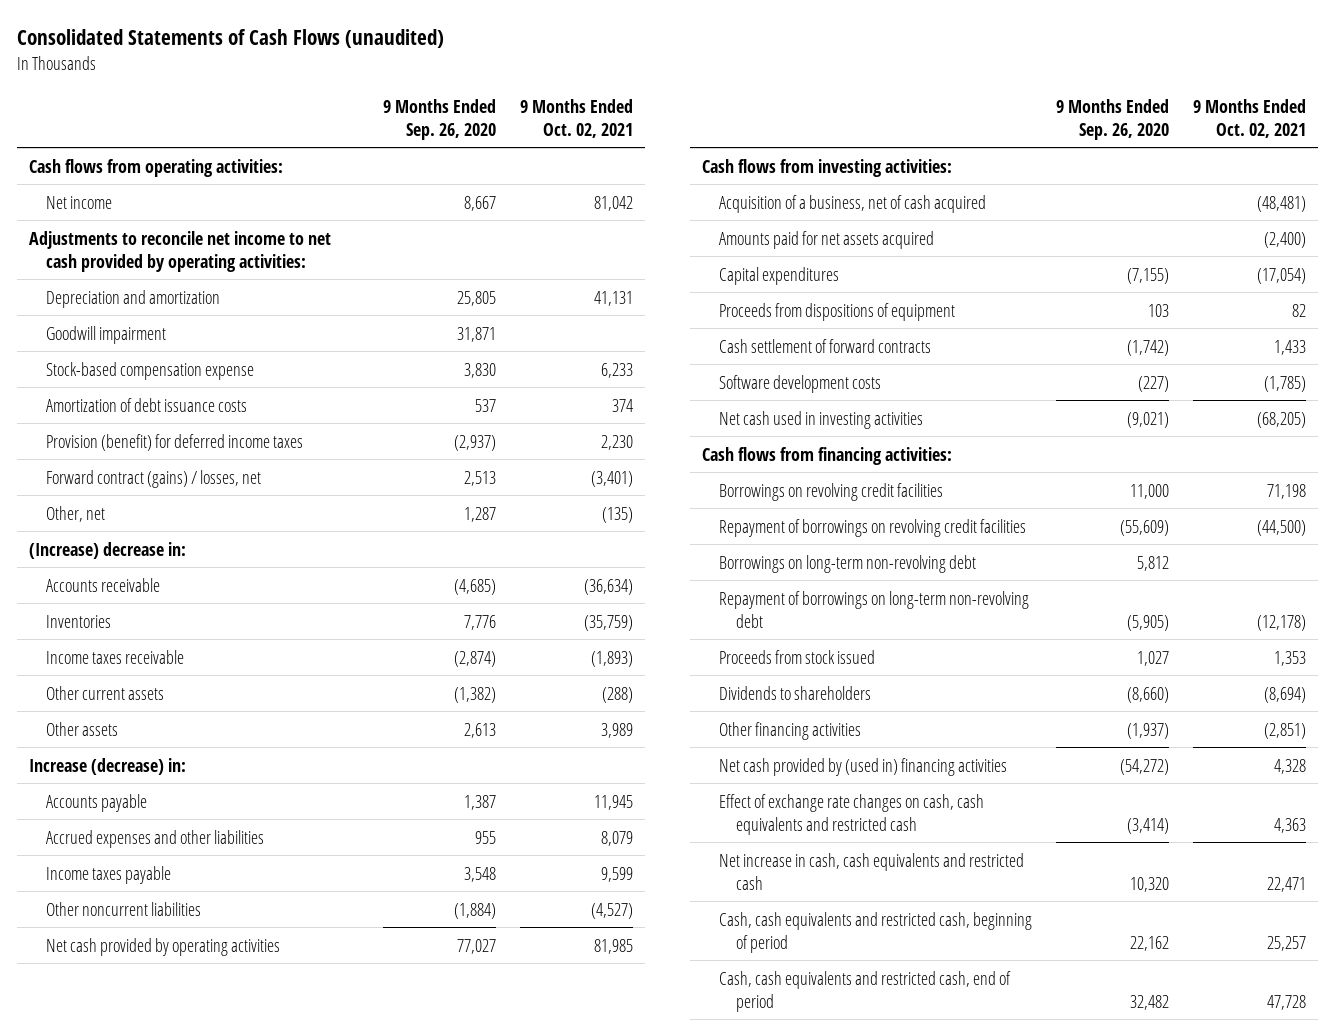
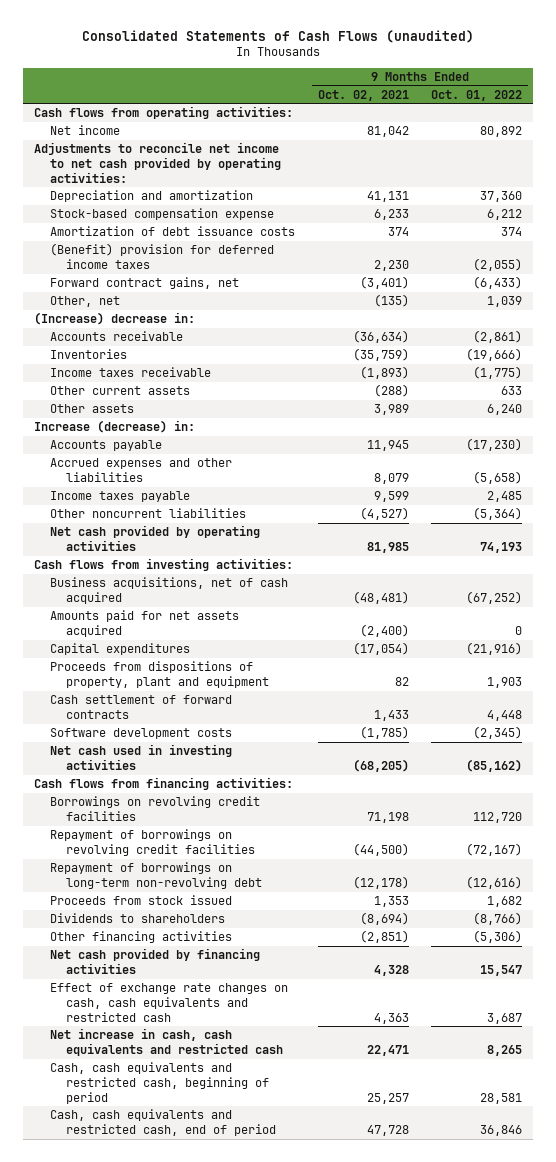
[382,98,496,140] 9 Months Ended Sep. 26, 2020 -> none
none -> [430,89,522,101] Oct. 01, 2022
[45,325,166,344] Goodwill impairment -> none
[45,433,303,451] Provision (benefit) for deferred income taxes -> [50,243,275,269] (Benefit) provision for deferred income taxes
[45,469,261,488] Forward contract (gains) / losses, net -> [50,277,240,290] Forward contract gains, net
[719,194,987,213] Acquisition of a business, net of cash acquired -> [50,577,289,604] Business acquisitions, net of cash acquired
[719,302,956,321] Proceeds from dispositions of equipment -> [50,661,269,688] Proceeds from dispositions of property, plant and equipment
[719,554,977,573] Borrowings on long-term non-revolving debt -> none
[719,757,1008,776] Net cash provided by (used in) financing activities -> [50,948,261,974] Net cash provided by financing activities

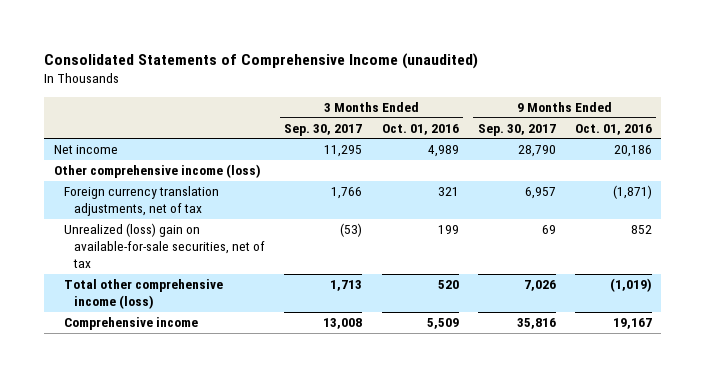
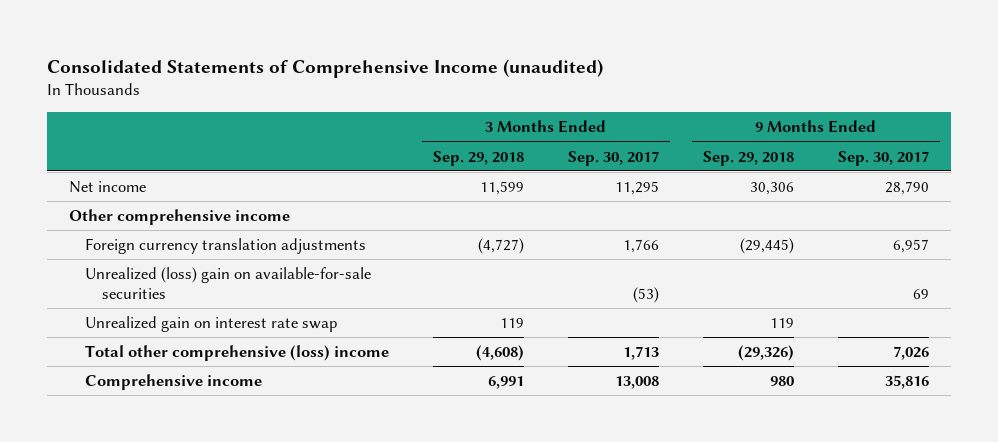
[381,123,459,135] Oct. 01, 2016 -> none
[574,123,652,135] Oct. 01, 2016 -> none
none -> [433,150,525,166] Sep. 29, 2018
none -> [702,150,794,166] Sep. 29, 2018
[53,164,261,179] Other comprehensive income (loss) -> [68,209,290,226] Other comprehensive income
[64,186,220,217] Foreign currency translation adjustments, net of tax -> [85,238,367,255] Foreign currency translation adjustments
[64,223,266,269] Unrealized (loss) gain on available-for-sale securities, net of tax -> [85,267,372,299] Unrealized (loss) gain on available-for-sale securities
none -> [85,316,339,333] Unrealized gain on interest rate swap
[64,279,224,310] Total other comprehensive income (loss) -> [85,345,390,362] Total other comprehensive (loss) income

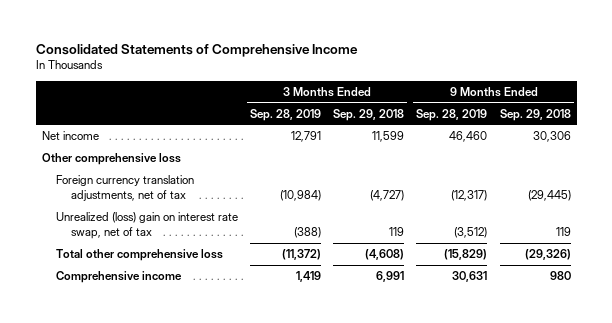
[46,58,603,78] Consolidated Statements of Comprehensive Income (unaudited) -> [35,43,358,57] Consolidated Statements of Comprehensive Income
[568,150,660,166] Sep. 30, 2017 -> none
[837,150,929,166] Sep. 30, 2017 -> none
none -> [250,108,322,121] Sep. 28, 2019
none -> [416,108,488,121] Sep. 28, 2019
[85,267,372,299] Unrealized (loss) gain on available-for-sale securities -> none
[68,209,290,226] Other comprehensive income -> [41,153,181,166] Other comprehensive loss
[85,238,367,255] Foreign currency translation adjustments -> [56,175,195,201] Foreign currency translation adjustments, net of tax
[85,316,339,333] Unrealized gain on interest rate swap -> [56,212,239,239] Unrealized (loss) gain on interest rate swap, net of tax
[85,345,390,362] Total other comprehensive (loss) income -> [56,249,224,262] Total other comprehensive loss

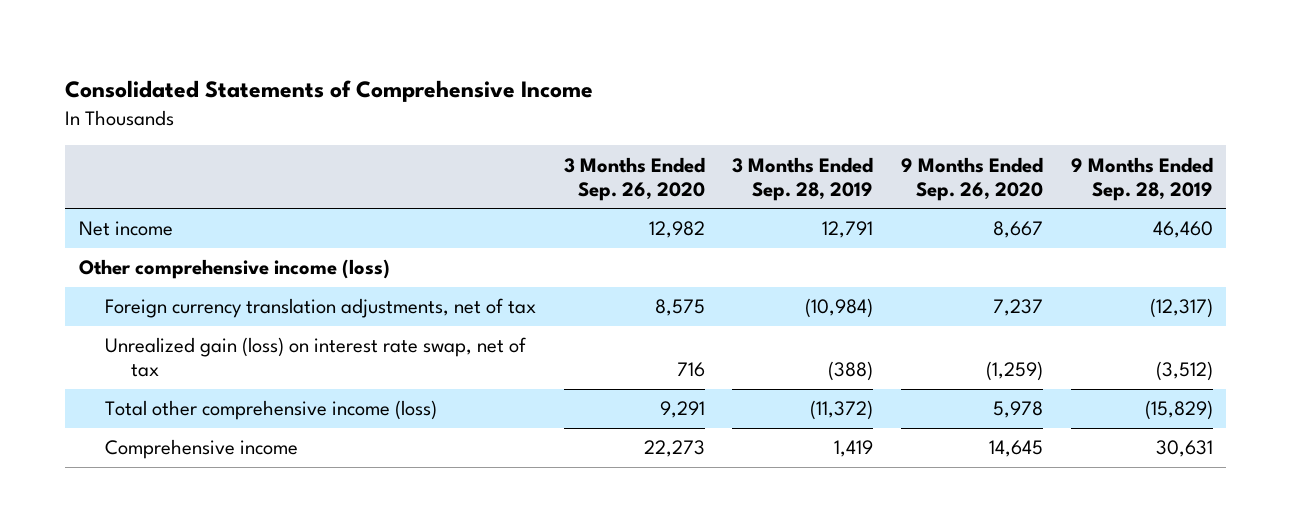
[333,108,405,121] Sep. 29, 2018 -> none
[499,108,571,121] Sep. 29, 2018 -> none
none -> [563,156,705,201] 3 Months Ended Sep. 26, 2020
none -> [900,156,1043,201] 9 Months Ended Sep. 26, 2020
[41,153,181,166] Other comprehensive loss -> [78,259,390,280] Other comprehensive income (loss)
[56,212,239,239] Unrealized (loss) gain on interest rate swap, net of tax -> [105,337,527,378] Unrealized gain (loss) on interest rate swap, net of tax
[56,249,224,262] Total other comprehensive loss -> [105,400,438,421] Total other comprehensive income (loss)

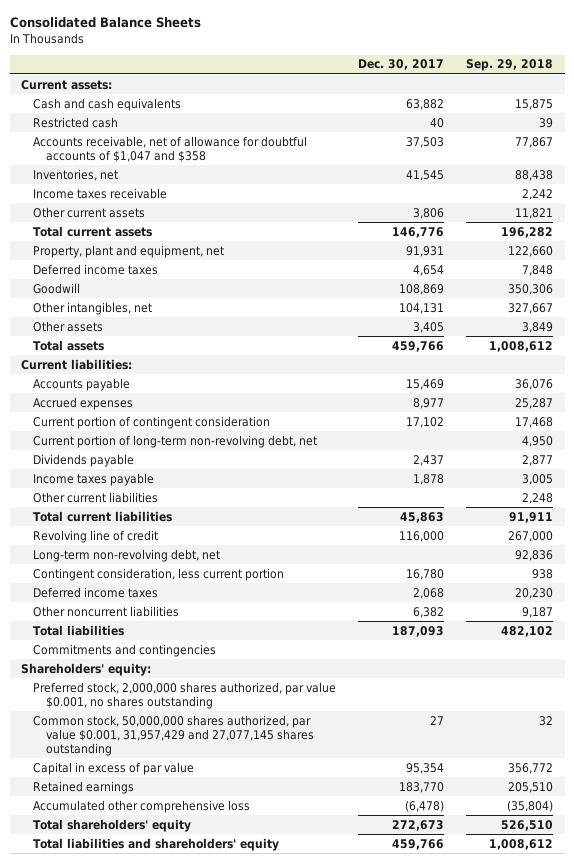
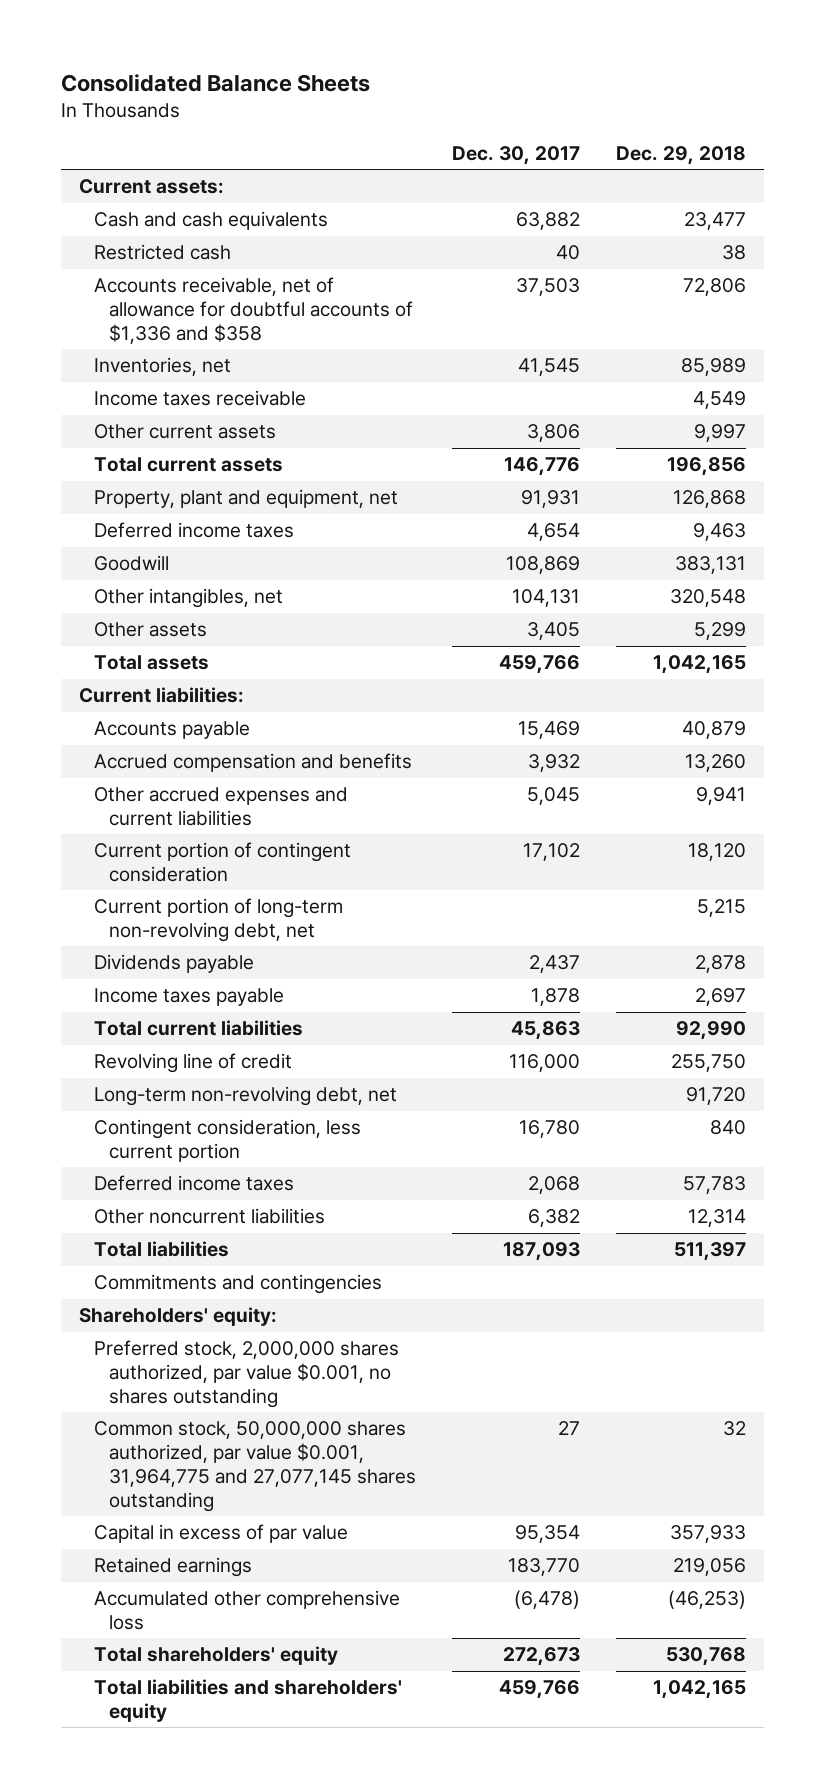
[466,59,554,72] Sep. 29, 2018 -> none
none -> [616,145,747,165] Dec. 29, 2018
[33,135,308,162] Accounts receivable, net of allowance for doubtful accounts of $1,047 and $358 -> [93,277,414,345] Accounts receivable, net of allowance for doubtful accounts of $1,336 and $358
none -> [93,753,412,773] Accrued compensation and benefits
[33,396,134,410] Accrued expenses -> [93,787,348,827] Other accrued expenses and current liabilities
[413,397,445,409] 8,977 -> [527,787,581,806] 5,045
[33,491,159,503] Other current liabilities -> none
[33,714,314,756] Common stock, 50,000,000 shares authorized, par value $0.001, 31,957,429 and 27,077,145 shares outstanding -> [93,1421,417,1512] Common stock, 50,000,000 shares authorized, par value $0.001, 31,964,775 and 27,077,145 shares outstanding

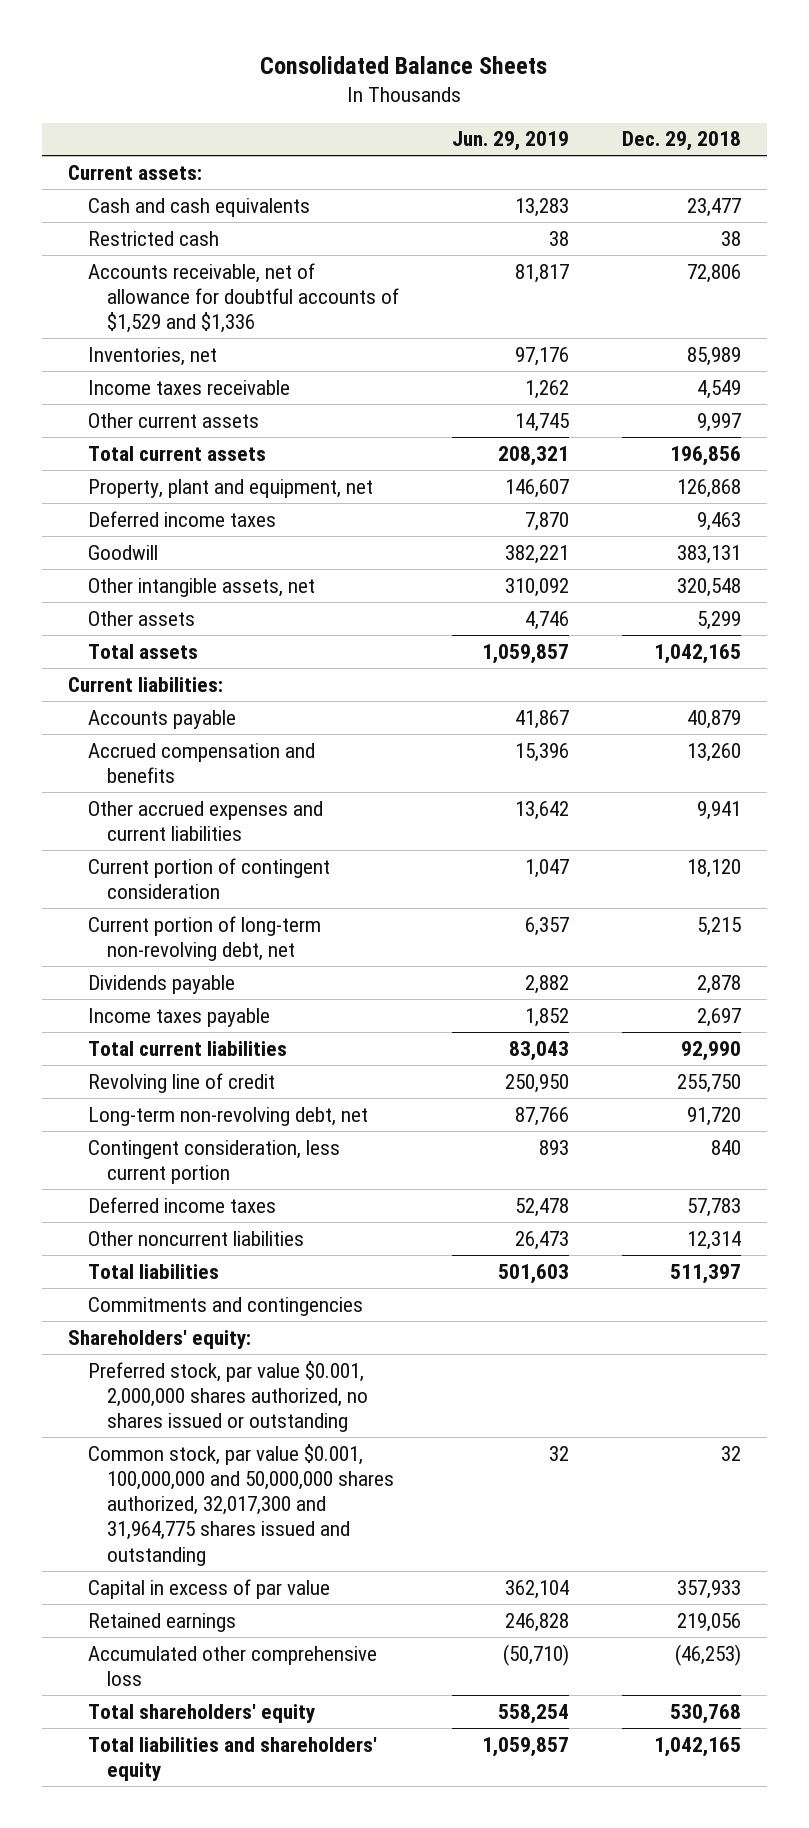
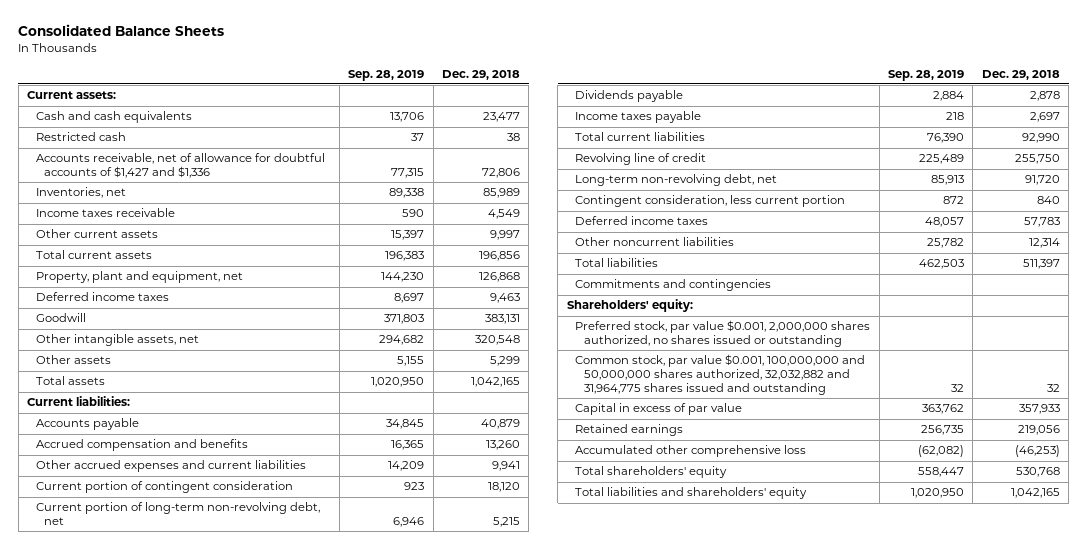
[451,131,569,152] Jun. 29, 2019 -> none
none -> [348,69,425,81] Sep. 28, 2019
[87,262,400,334] Accounts receivable, net of allowance for doubtful accounts of $1,529 and $1,336 -> [35,153,325,178] Accounts receivable, net of allowance for doubtful accounts of $1,427 and $1,336
[87,1443,395,1566] Common stock, par value $0.001, 100,000,000 and 50,000,000 shares authorized, 32,017,300 and 31,964,775 shares issued and outstanding -> [575,354,866,395] Common stock, par value $0.001, 100,000,000 and 50,000,000 shares authorized, 32,032,882 and 31,964,775 shares issued and outstanding

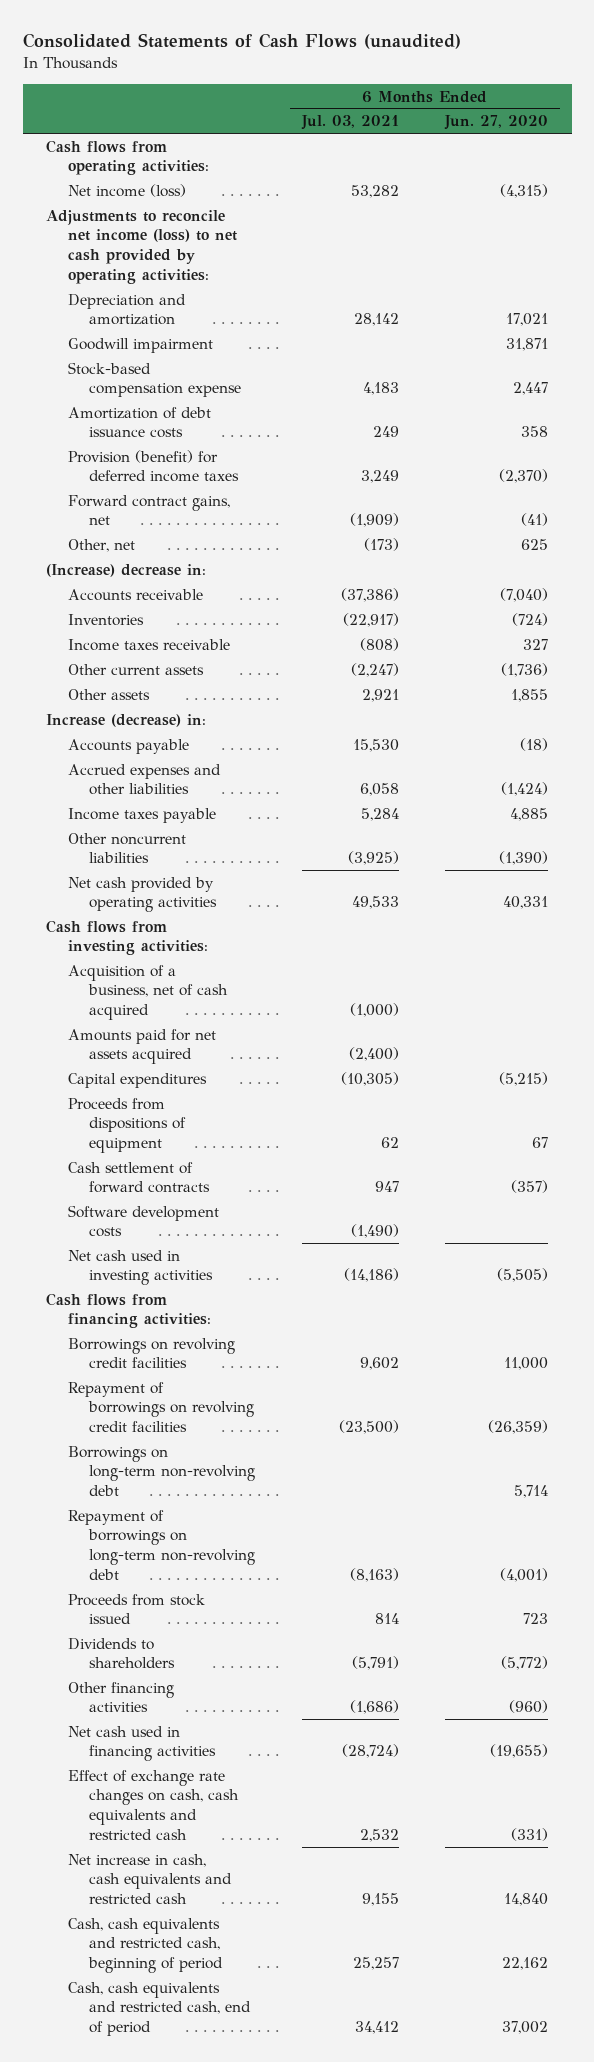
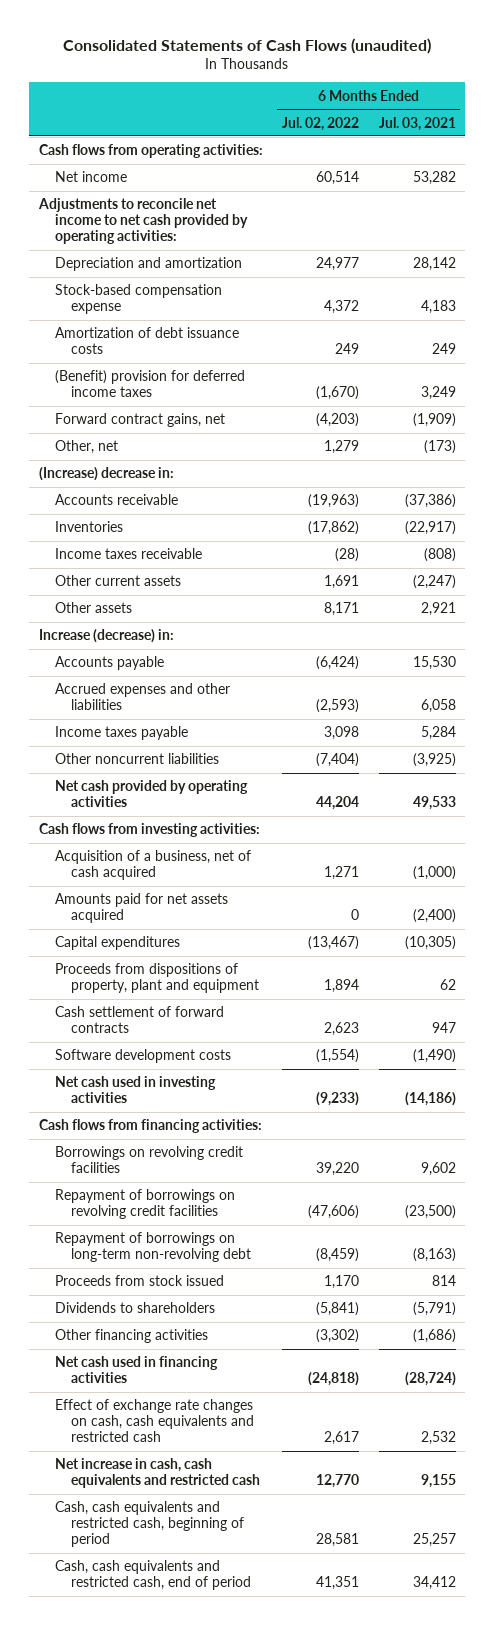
[444,115,549,131] Jun. 27, 2020 -> none
none -> [282,116,360,131] Jul. 02, 2022
[67,183,186,197] Net income (loss) -> [55,171,128,183] Net income
[46,209,237,284] Adjustments to reconcile net income (loss) to net cash provided by operating activities: -> [38,198,249,245] Adjustments to reconcile net income to net cash provided by operating activities:
[67,337,213,353] Goodwill impairment -> none
[67,449,240,483] Provision (benefit) for deferred income taxes -> [55,370,246,398] (Benefit) provision for deferred income taxes
[67,1097,187,1154] Proceeds from dispositions of equipment -> [55,963,260,994] Proceeds from dispositions of property, plant and equipment
[67,1445,256,1497] Borrowings on long-term non-revolving debt -> none

